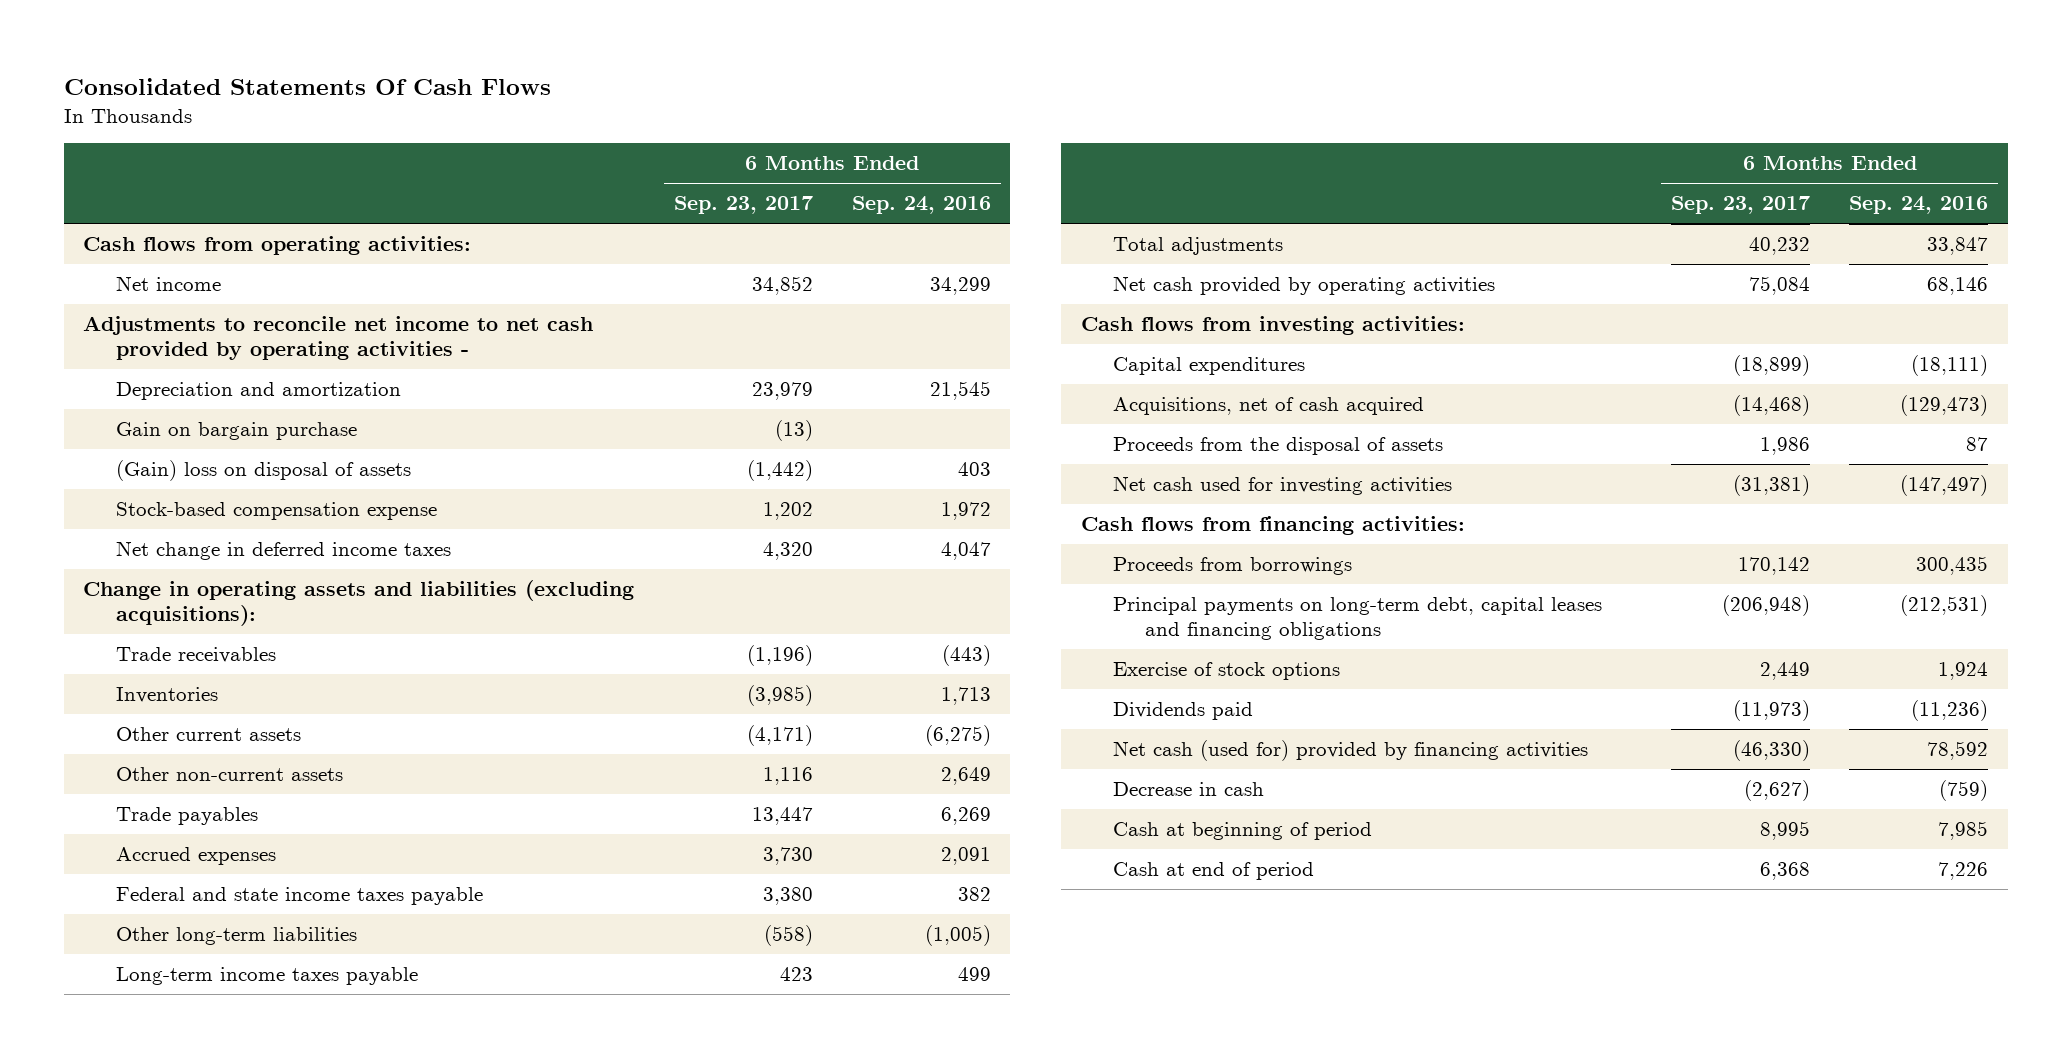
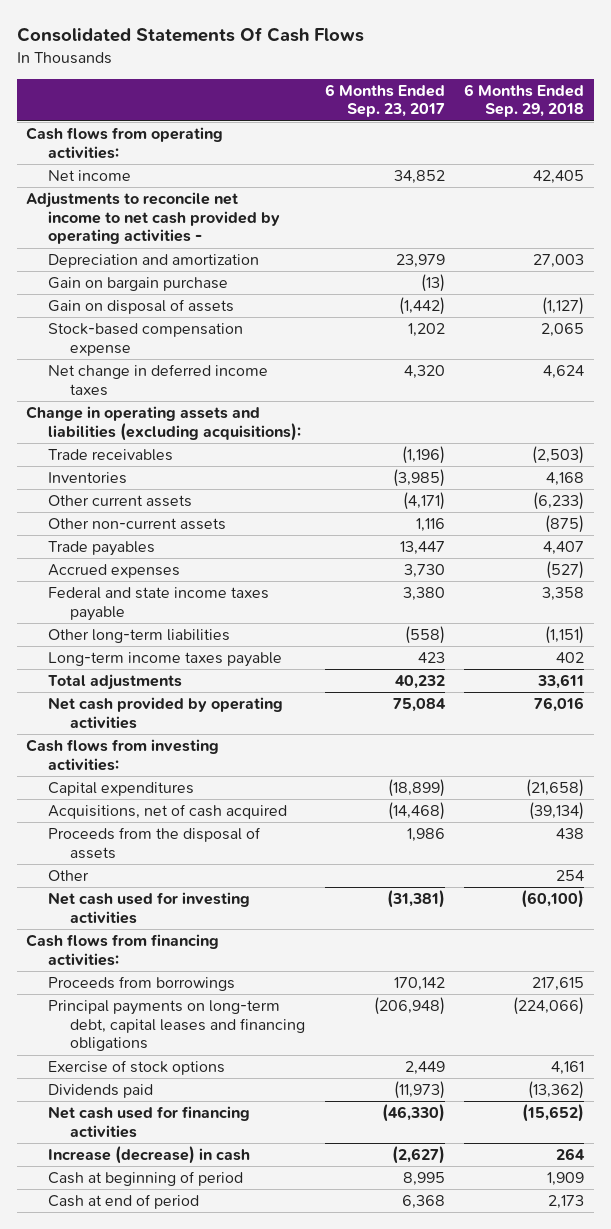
[851,196,991,215] Sep. 24, 2016 -> none
none -> [464,83,585,118] 6 Months Ended Sep. 29, 2018
[115,460,411,482] (Gain) loss on disposal of assets -> [48,299,235,315] Gain on disposal of assets
none -> [48,870,90,882] Other
[1112,740,1588,762] Net cash (used for) provided by financing activities -> [48,1106,251,1138] Net cash used for financing activities
[1112,782,1264,797] Decrease in cash -> [48,1146,251,1165] Increase (decrease) in cash

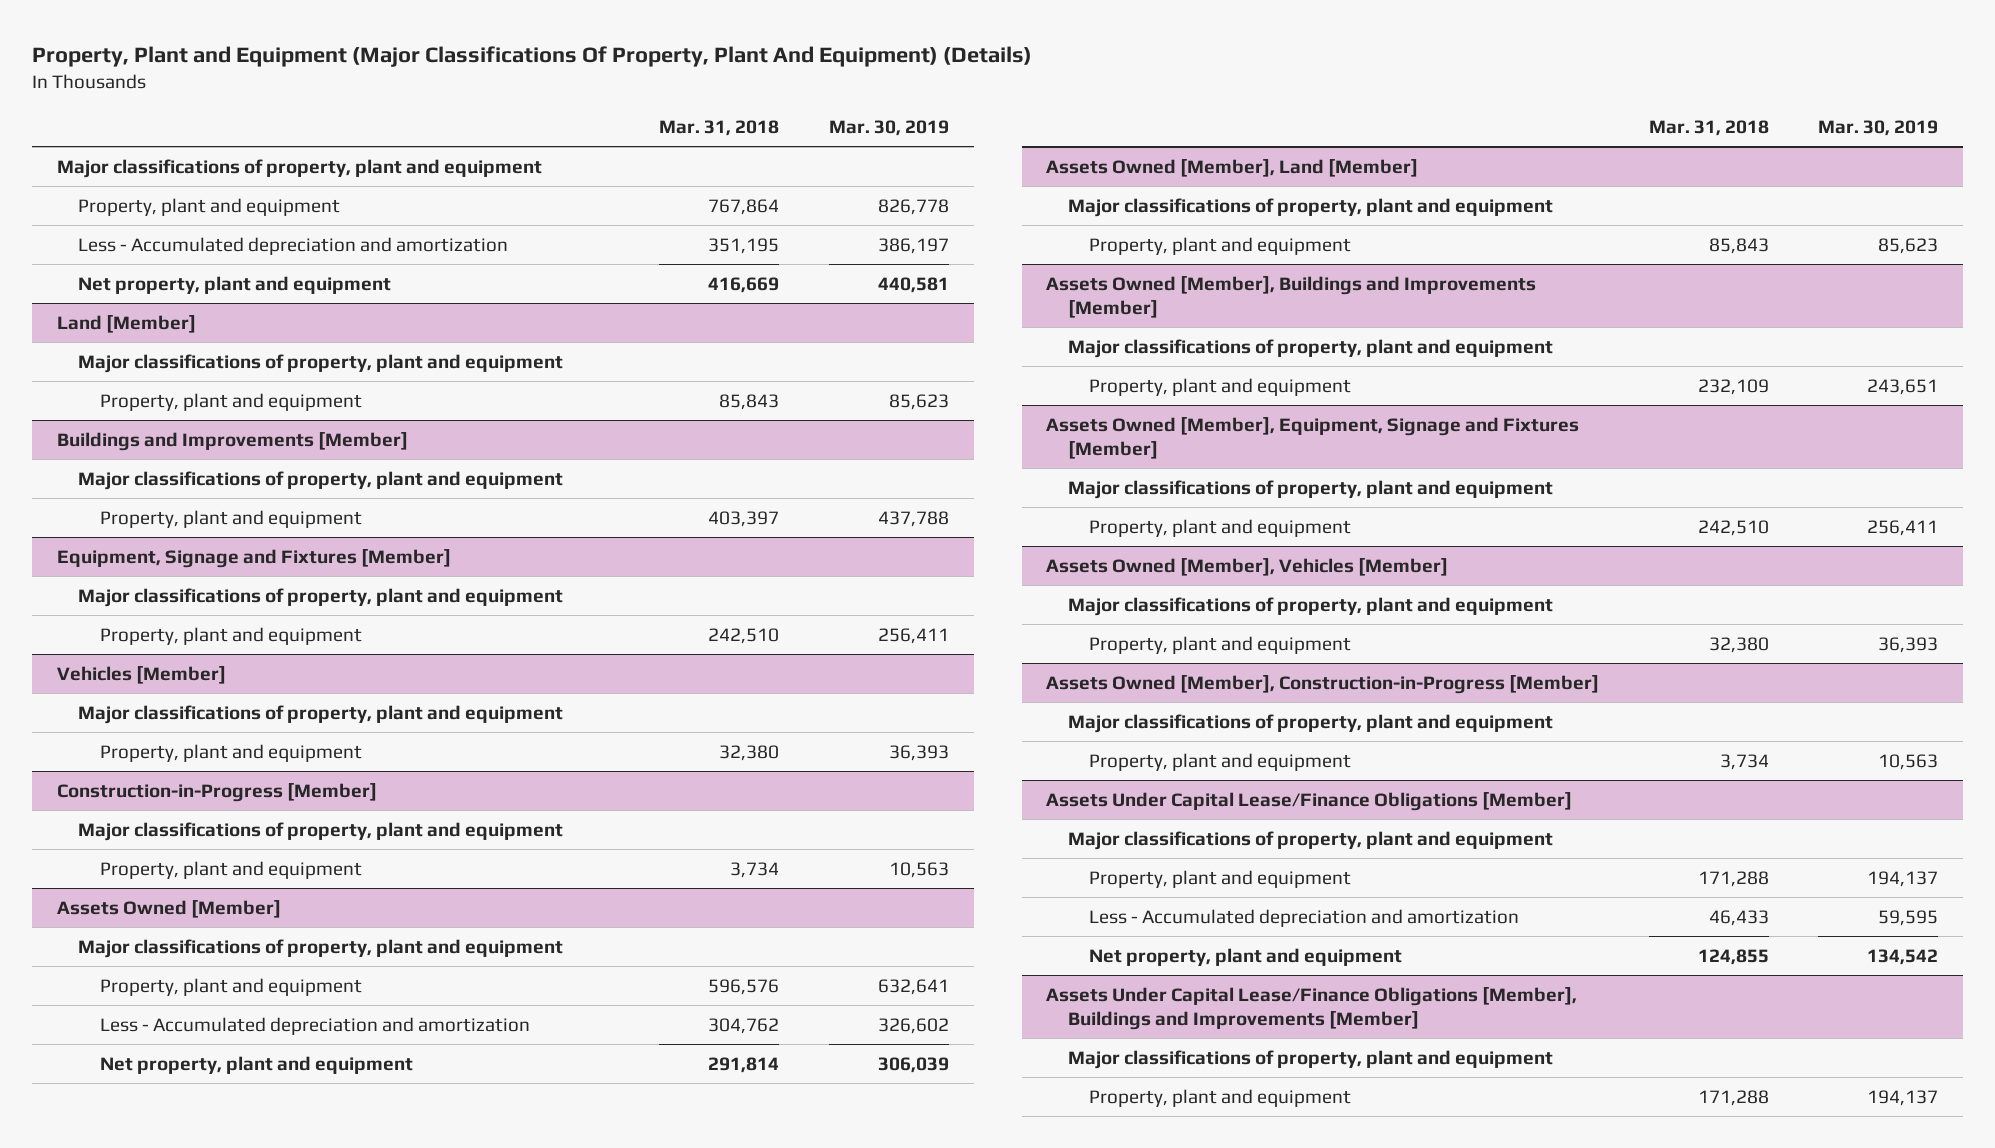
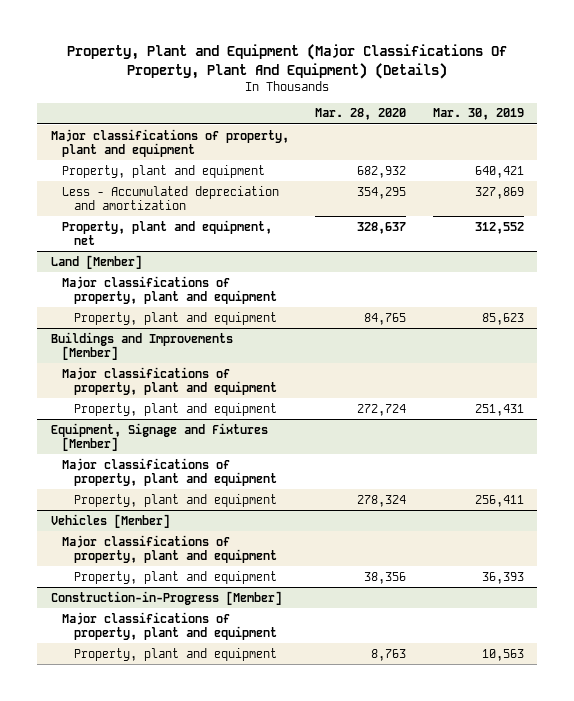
[659,119,780,136] Mar. 31, 2018 -> none
none -> [315,108,407,121] Mar. 28, 2020
[877,198,949,215] 826,778 -> [474,165,524,178] 640,421
[877,237,949,254] 386,197 -> [474,186,524,199] 327,869
[78,275,392,294] Net property, plant and equipment -> [62,219,273,246] Property, plant and equipment, net
[877,276,949,293] 440,581 -> [474,221,524,234] 312,552
[877,510,949,527] 437,788 -> [474,403,524,416] 251,431
[57,899,282,918] Assets Owned [Member] -> none
[78,938,564,958] Major classifications of property, plant and equipment -> none
[99,977,362,996] Property, plant and equipment -> none
[99,1016,530,1035] Less - Accumulated depreciation and amortization -> none
[99,1055,413,1074] Net property, plant and equipment -> none
[1046,158,1419,177] Assets Owned [Member], Land [Member] -> none
[1067,197,1553,217] Major classifications of property, plant and equipment -> none
[1088,236,1351,255] Property, plant and equipment -> none
[1046,275,1537,318] Assets Owned [Member], Buildings and Improvements [Member] -> none
[1067,338,1553,358] Major classifications of property, plant and equipment -> none
[1088,377,1351,396] Property, plant and equipment -> none
[1046,416,1580,459] Assets Owned [Member], Equipment, Signage and Fixtures [Member] -> none
[1067,479,1553,499] Major classifications of property, plant and equipment -> none
[1088,518,1351,537] Property, plant and equipment -> none
[1046,557,1449,576] Assets Owned [Member], Vehicles [Member] -> none
[1067,596,1553,616] Major classifications of property, plant and equipment -> none
[1088,635,1351,654] Property, plant and equipment -> none
[1046,674,1600,694] Assets Owned [Member], Construction-in-Progress [Member] -> none
[1067,713,1553,733] Major classifications of property, plant and equipment -> none
[1088,752,1351,771] Property, plant and equipment -> none
[1046,791,1573,811] Assets Under Capital Lease/Finance Obligations [Member] -> none
[1067,830,1553,850] Major classifications of property, plant and equipment -> none
[1088,869,1351,888] Property, plant and equipment -> none
[1088,908,1519,927] Less - Accumulated depreciation and amortization -> none
[1088,947,1402,966] Net property, plant and equipment -> none
[1046,986,1578,1030] Assets Under Capital Lease/Finance Obligations [Member], Buildings and Improvements [Member] -> none
[1067,1049,1553,1069] Major classifications of property, plant and equipment -> none
[1088,1088,1351,1107] Property, plant and equipment -> none

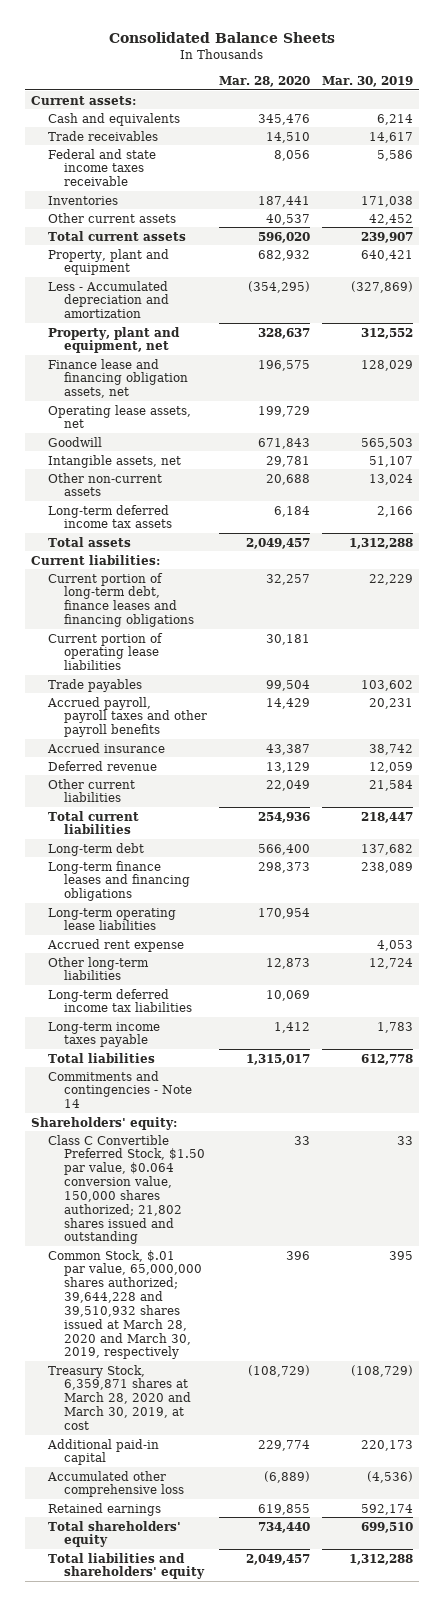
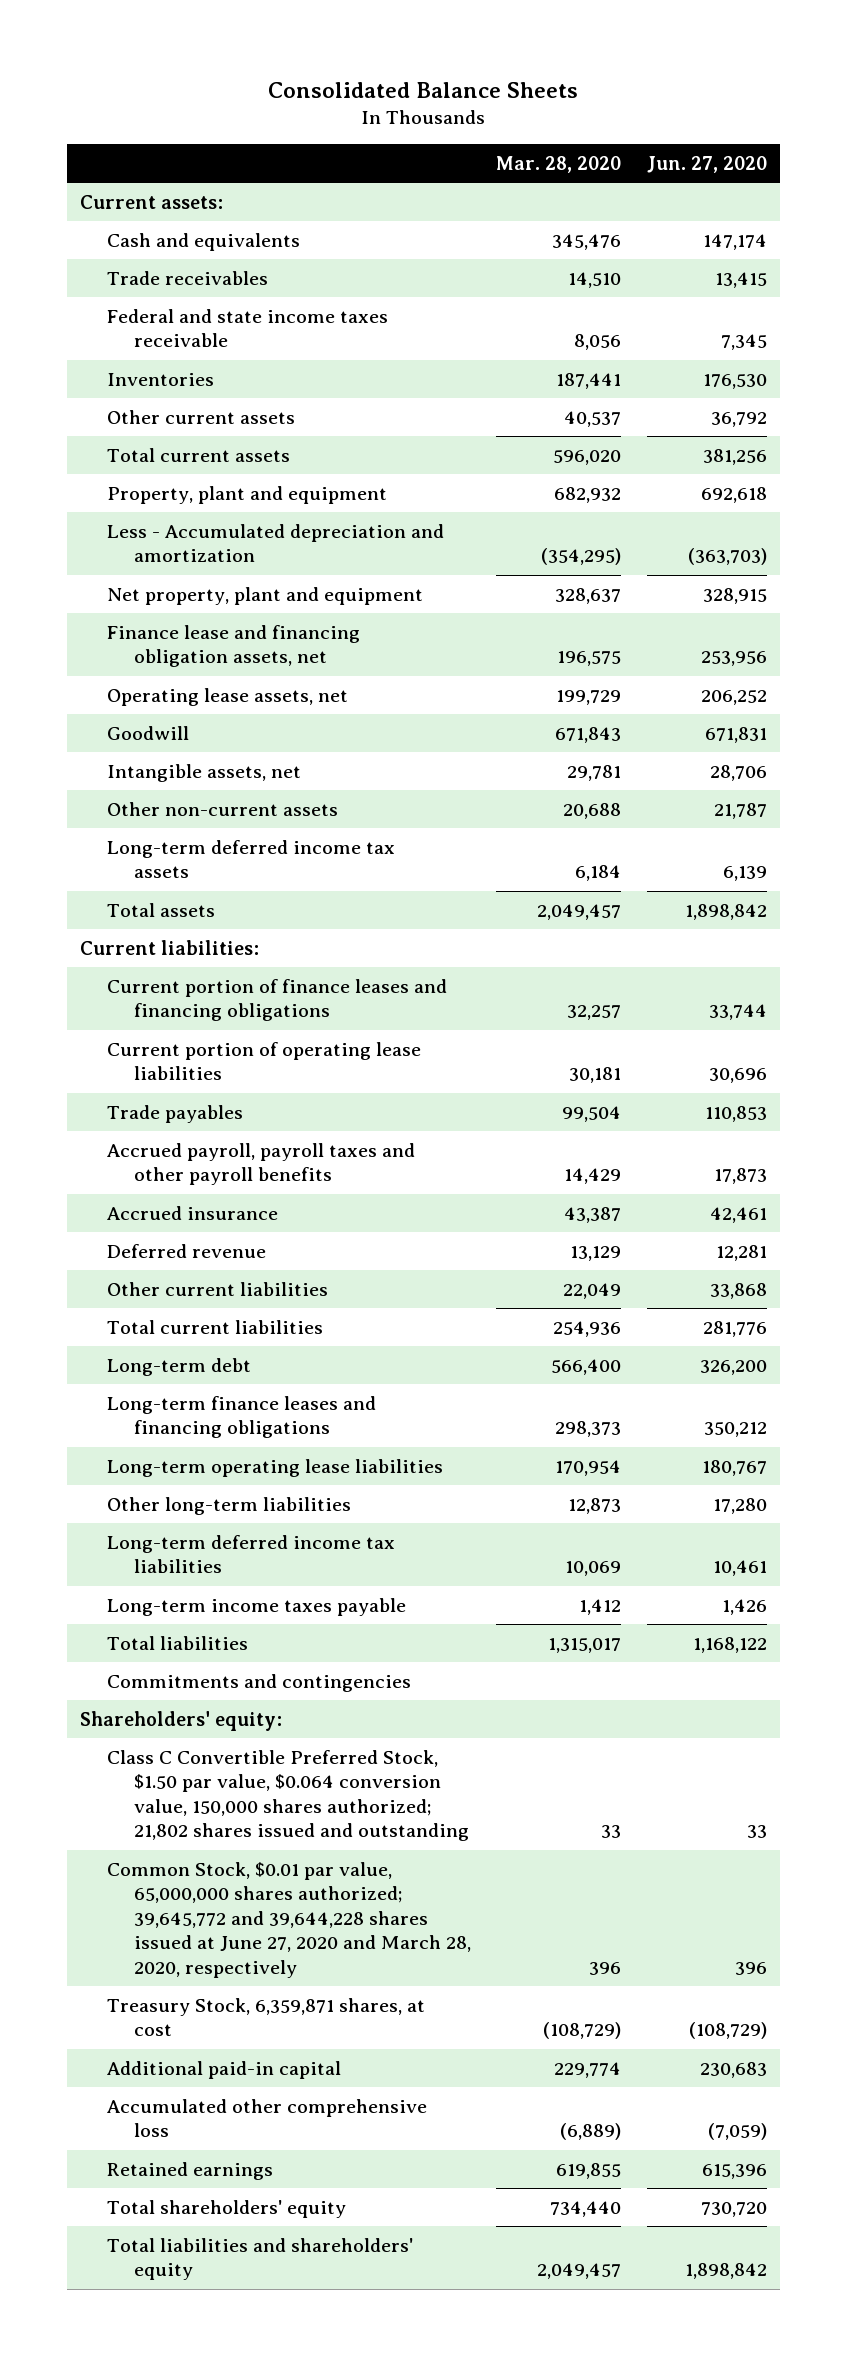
[322,75,414,87] Mar. 30, 2019 -> none
none -> [646,155,767,173] Jun. 27, 2020
[47,326,180,354] Property, plant and equipment, net -> [106,586,423,605] Net property, plant and equipment
[47,572,195,628] Current portion of long-term debt, finance leases and financing obligations -> [106,978,447,1022] Current portion of finance leases and financing obligations
[46,938,184,952] Accrued rent expense -> none
[47,1070,193,1109] Commitments and contingencies - Note 14 -> [106,1673,411,1692] Commitments and contingencies
[47,1249,203,1360] Common Stock, $.01 par value, 65,000,000 shares authorized; 39,644,228 and 39,510,932 shares issued at March 28, 2020 and March 30, 2019, respectively -> [106,1861,471,1978] Common Stock, $0.01 par value, 65,000,000 shares authorized; 39,645,772 and 39,644,228 shares issued at June 27, 2020 and March 28, 2020, respectively
[47,1364,192,1430] Treasury Stock, 6,359,871 shares at March 28, 2020 and March 30, 2019, at cost -> [106,1997,425,2037] Treasury Stock, 6,359,871 shares, at cost

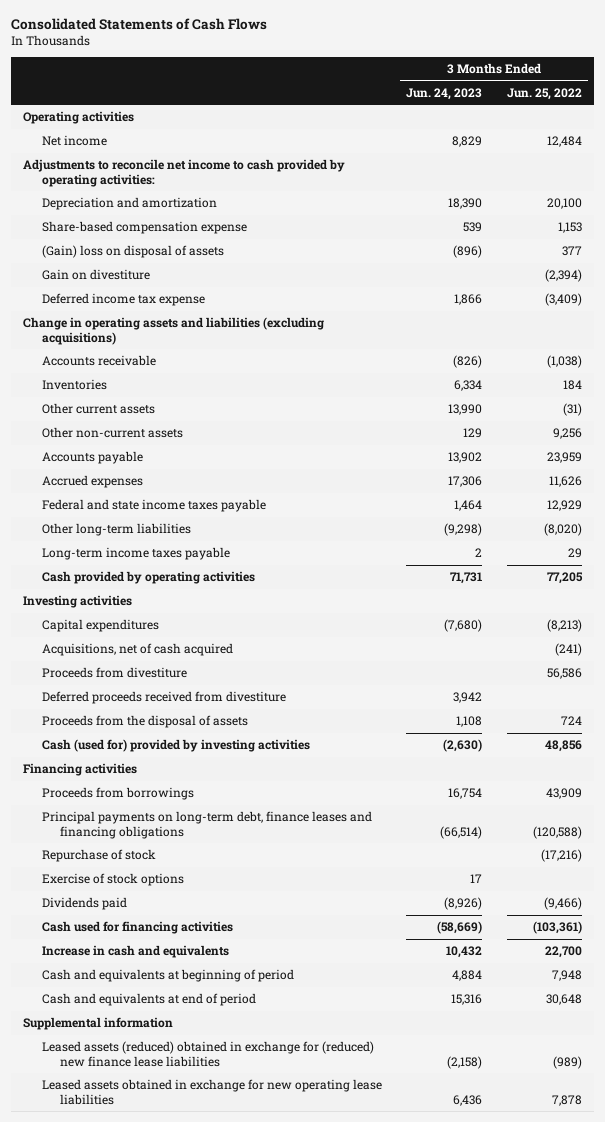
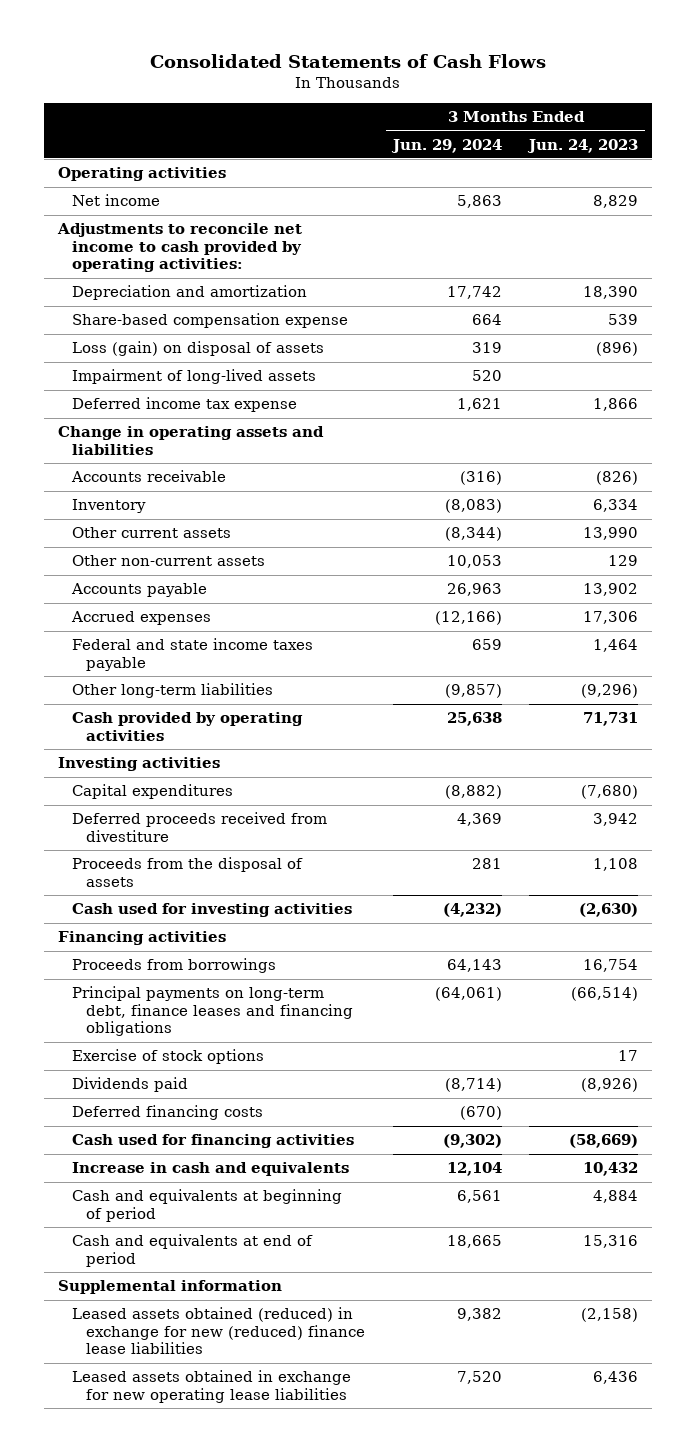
[506,87,582,100] Jun. 25, 2022 -> none
none -> [390,138,502,153] Jun. 29, 2024
[41,269,150,281] Gain on divestiture -> none
[41,245,224,259] (Gain) loss on disposal of assets -> [72,341,325,357] Loss (gain) on disposal of assets
none -> [72,369,317,385] Impairment of long-lived assets
[23,317,325,345] Change in operating assets and liabilities (excluding acquisitions) -> [58,426,325,455] Change in operating assets and liabilities
[41,379,107,391] Inventories -> [72,499,147,514] Inventory
[41,547,230,561] Long-term income taxes payable -> none
[444,523,483,537] (9,298) -> [581,684,639,699] (9,296)
[41,643,233,657] Acquisitions, net of cash acquired -> none
[41,667,187,679] Proceeds from divestiture -> none
[41,739,310,753] Cash (used for) provided by investing activities -> [72,903,353,918] Cash used for investing activities
[41,849,156,863] Repurchase of stock -> none
none -> [72,1105,264,1121] Deferred financing costs
[41,1041,374,1067] Leased assets (reduced) obtained in exchange for (reduced) new finance lease liabilities -> [72,1307,366,1355] Leased assets obtained (reduced) in exchange for new (reduced) finance lease liabilities

